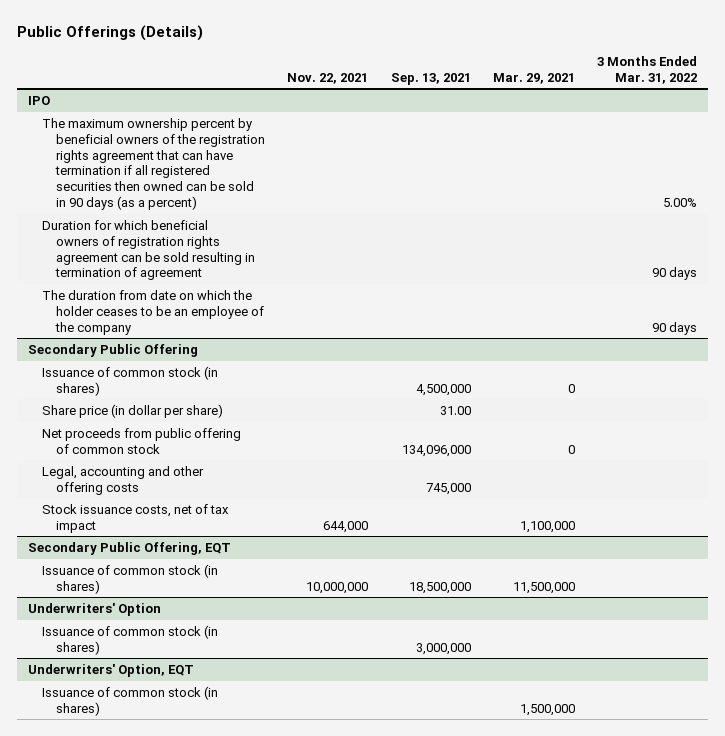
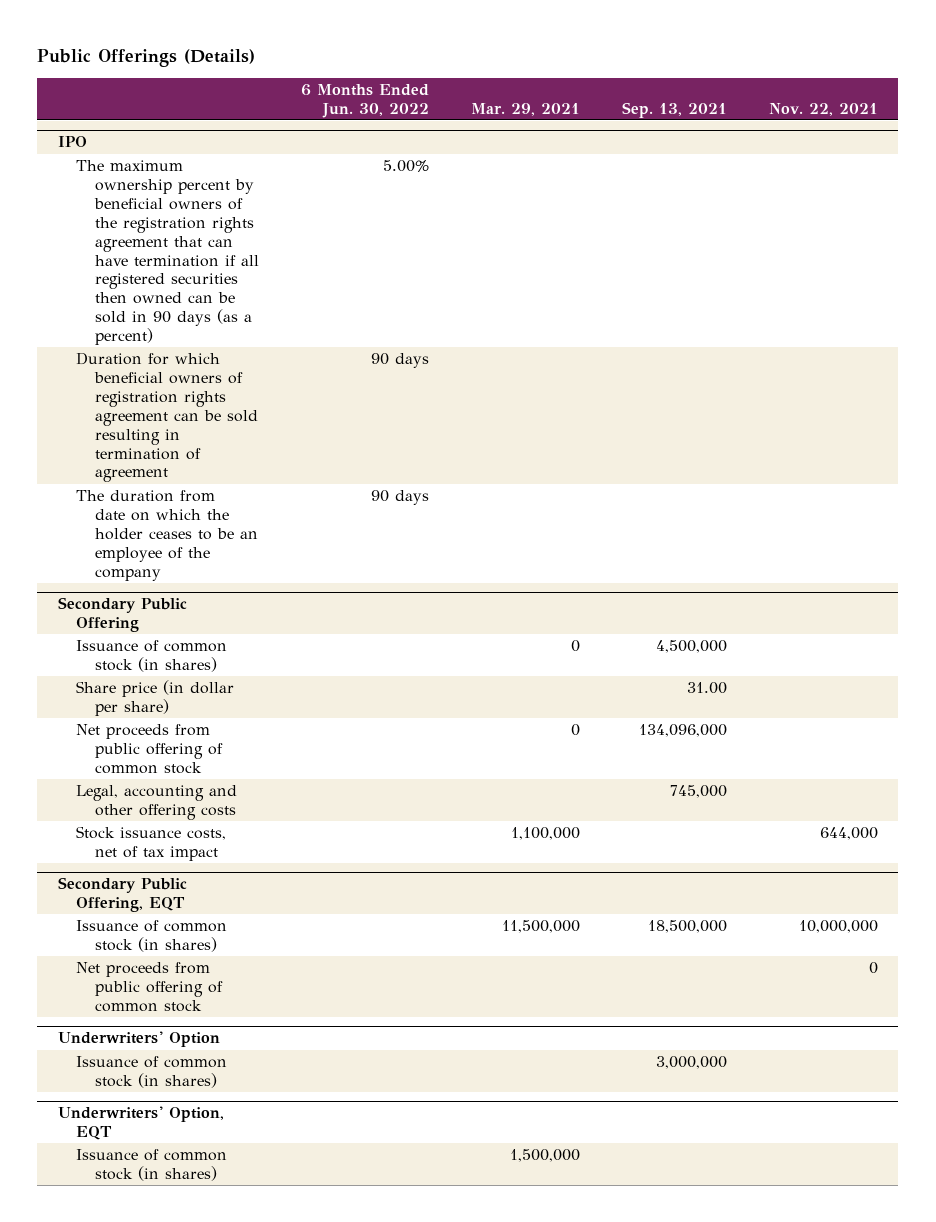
[597,55,698,84] 3 Months Ended Mar. 31, 2022 -> none
none -> [300,83,429,118] 6 Months Ended Jun. 30, 2022
none -> [76,962,223,1012] Net proceeds from public offering of common stock

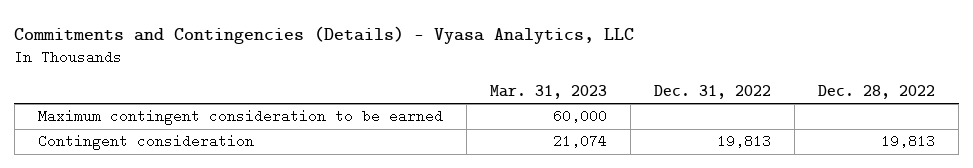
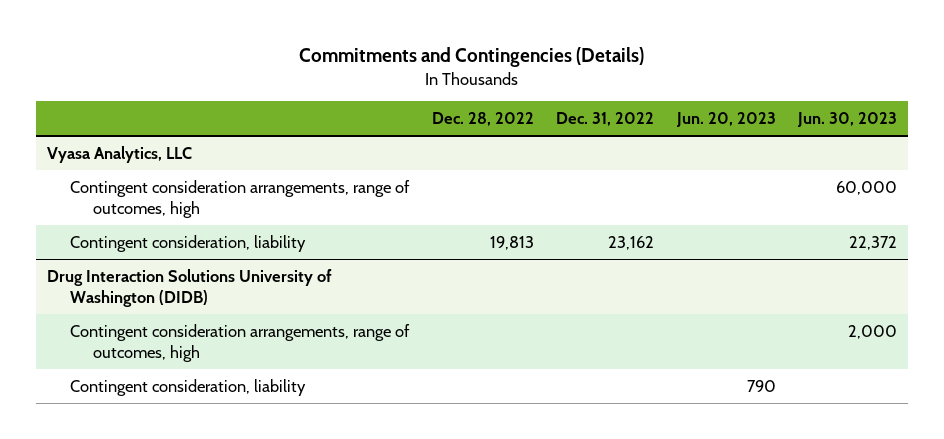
[14,25,635,44] Commitments and Contingencies (Details) - Vyasa Analytics, LLC -> [299,47,645,68] Commitments and Contingencies (Details)
[489,85,607,100] Mar. 31, 2023 -> none
none -> [675,112,776,128] Jun. 20, 2023
none -> [797,112,898,128] Jun. 30, 2023
[37,109,443,126] Maximum contingent consideration to be earned -> none
[37,134,254,151] Contingent consideration -> none
none -> [47,145,193,163] Vyasa Analytics, LLC
none -> [70,179,411,218] Contingent consideration arrangements, range of outcomes, high
none -> [70,234,307,252] Contingent consideration, liability
none -> [47,268,333,307] Drug Interaction Solutions University of Washington (DIDB)
none -> [70,323,411,362] Contingent consideration arrangements, range of outcomes, high
none -> [70,378,307,396] Contingent consideration, liability

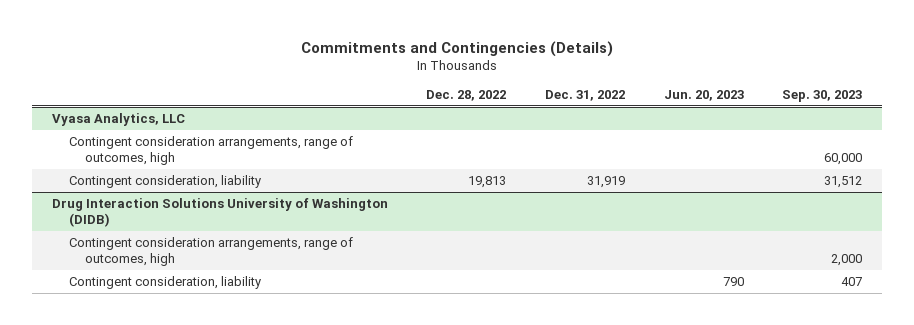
[797,112,898,128] Jun. 30, 2023 -> none
none -> [782,90,863,103] Sep. 30, 2023
[608,235,655,250] 23,162 -> [586,175,625,188] 31,919

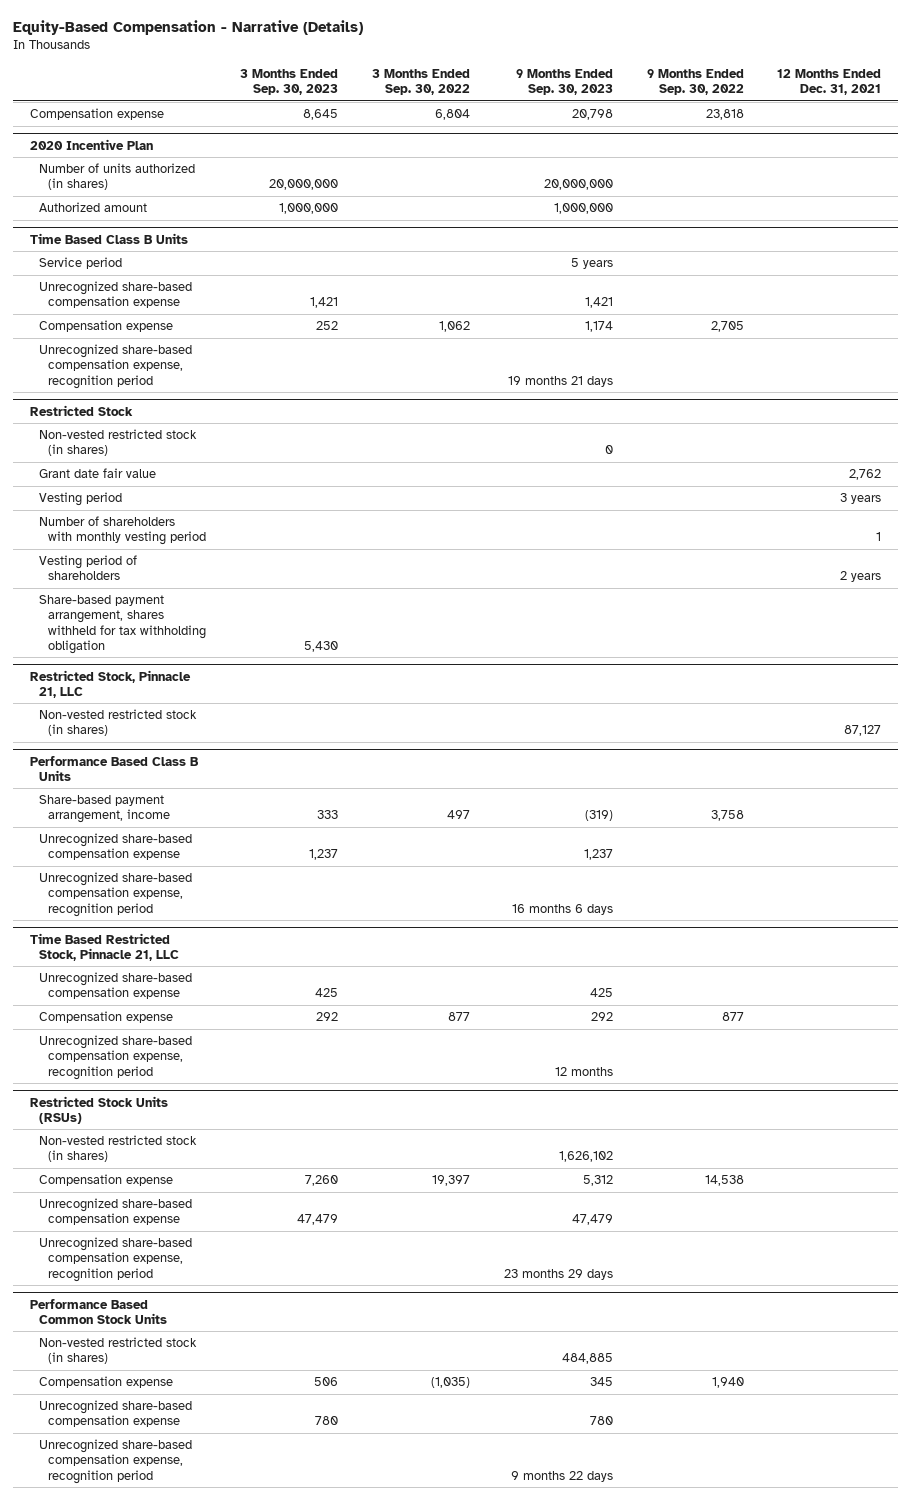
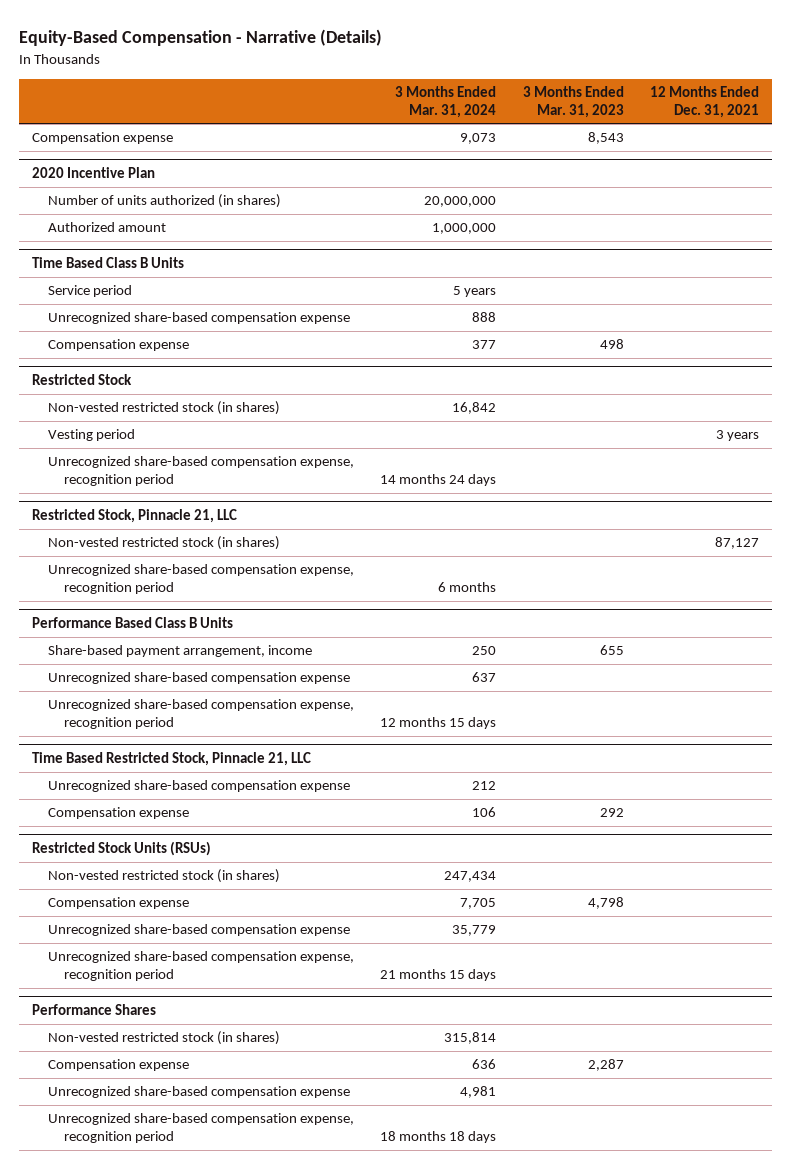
[239,69,338,96] 3 Months Ended Sep. 30, 2023 -> none
[371,69,470,96] 3 Months Ended Sep. 30, 2022 -> none
[515,69,613,96] 9 Months Ended Sep. 30, 2023 -> none
[646,69,744,96] 9 Months Ended Sep. 30, 2022 -> none
none -> [395,86,497,119] 3 Months Ended Mar. 31, 2024
none -> [522,86,624,119] 3 Months Ended Mar. 31, 2023
[38,344,192,389] Unrecognized share-based compensation expense, recognition period -> none
[38,468,156,479] Grant date fair value -> none
[38,516,206,546] Number of shareholders with monthly vesting period -> none
[38,555,137,581] Vesting period of shareholders -> none
[38,595,206,654] Share-based payment arrangement, shares withheld for tax withholding obligation -> none
none -> [48,456,355,487] Unrecognized share-based compensation expense, recognition period
none -> [48,564,355,595] Unrecognized share-based compensation expense, recognition period
[38,1035,192,1080] Unrecognized share-based compensation expense, recognition period -> none
[29,1298,167,1324] Performance Based Common Stock Units -> none
[38,1337,197,1365] Non-vested restricted stock (in shares) -> none
[38,1376,173,1389] Compensation expense -> none
[38,1400,192,1428] Unrecognized share-based compensation expense -> none
[38,1439,192,1484] Unrecognized share-based compensation expense, recognition period -> none
none -> [32,1004,157,1016] Performance Shares
none -> [48,1031,281,1046] Non-vested restricted stock (in shares)
none -> [48,1059,190,1072] Compensation expense
none -> [48,1086,351,1099] Unrecognized share-based compensation expense
none -> [48,1113,355,1144] Unrecognized share-based compensation expense, recognition period

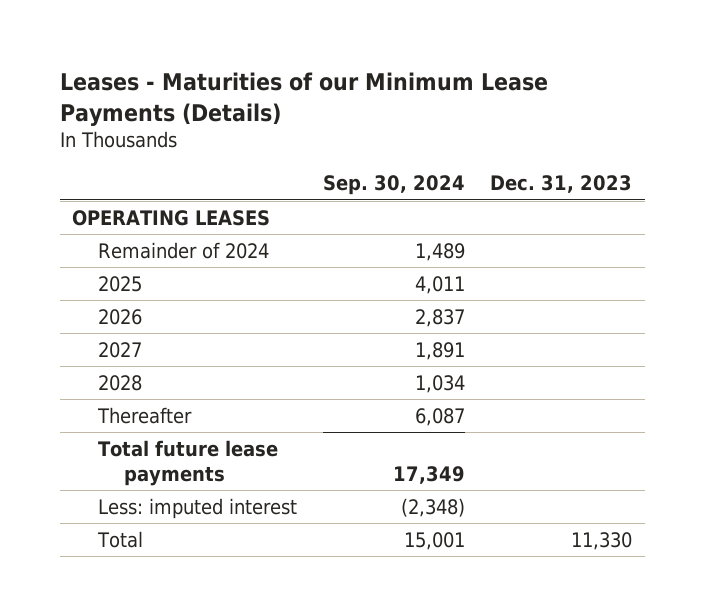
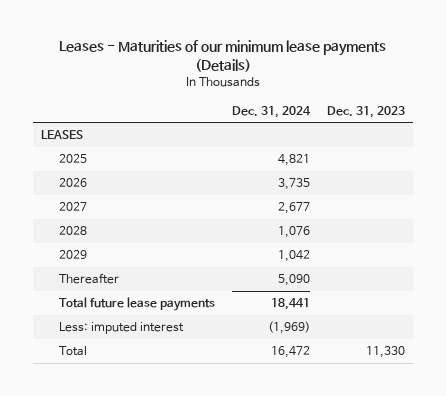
[59,72,548,126] Leases - Maturities of our Minimum Lease Payments (Details) -> [58,40,386,73] Leases - Maturities of our minimum lease payments (Details)
[322,175,465,196] Sep. 30, 2024 -> none
none -> [231,105,311,118] Dec. 31, 2024
[98,241,270,259] Remainder of 2024 -> none
[72,209,271,226] OPERATING LEASES -> [41,130,84,141] LEASES
none -> [58,250,87,260] 2029

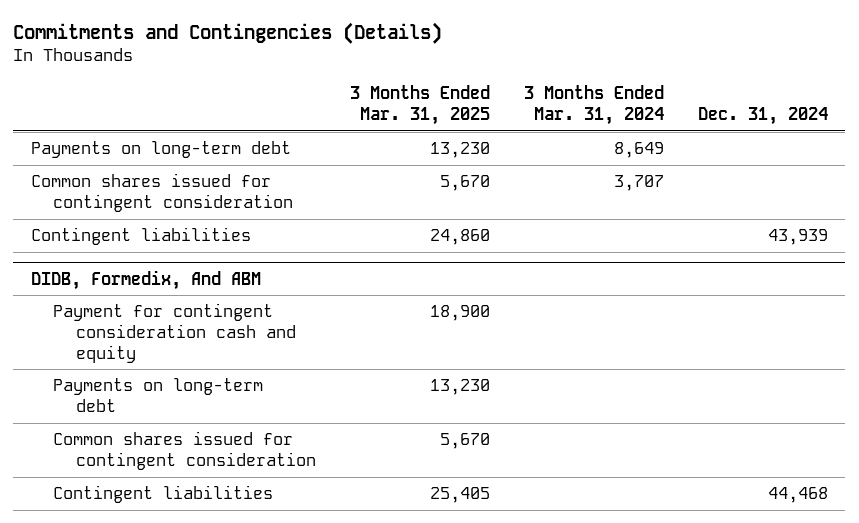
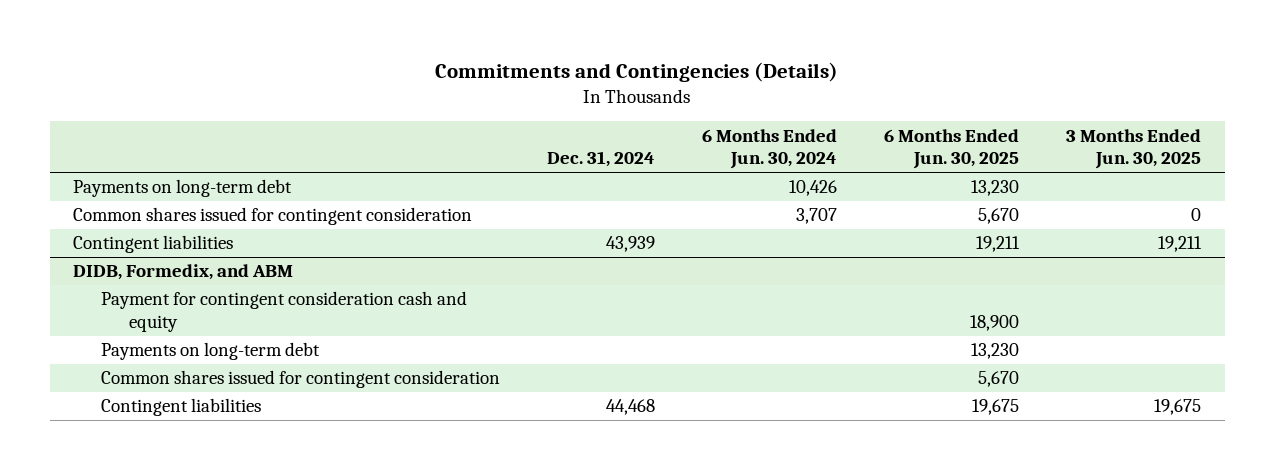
[349,85,490,126] 3 Months Ended Mar. 31, 2025 -> none
[524,85,665,126] 3 Months Ended Mar. 31, 2024 -> none
none -> [702,128,838,170] 6 Months Ended Jun. 30, 2024
none -> [884,128,1020,170] 6 Months Ended Jun. 30, 2025
none -> [1066,128,1202,170] 3 Months Ended Jun. 30, 2025
[30,269,261,290] DIDB, Formedix, And ABM -> [73,264,294,281] DIDB, Formedix, and ABM

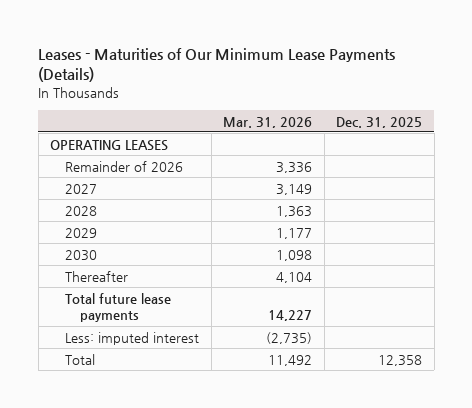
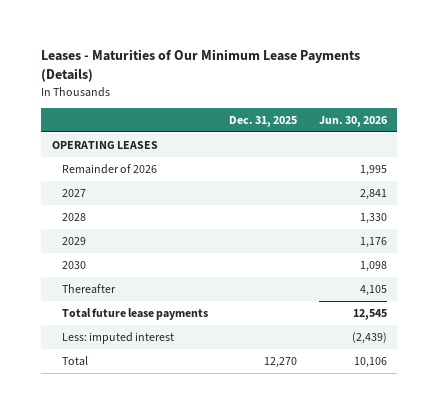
[223,116,313,128] Mar. 31, 2026 -> none
none -> [318,115,387,127] Jun. 30, 2026
[378,354,423,366] 12,358 -> [264,357,298,369] 12,270

